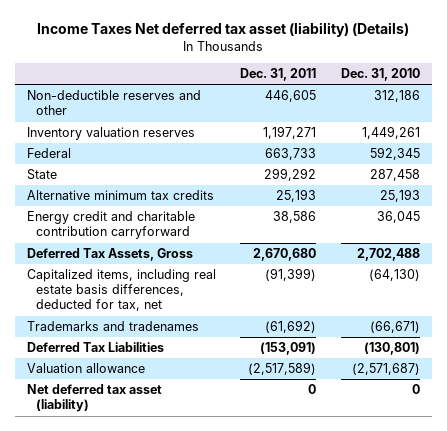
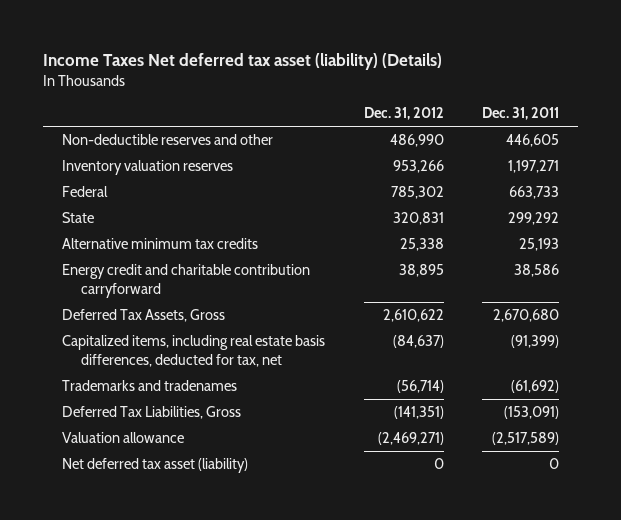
[340,68,420,82] Dec. 31, 2010 -> none
none -> [363,107,444,121] Dec. 31, 2012
[27,342,165,353] Deferred Tax Liabilities -> [62,406,242,420] Deferred Tax Liabilities, Gross

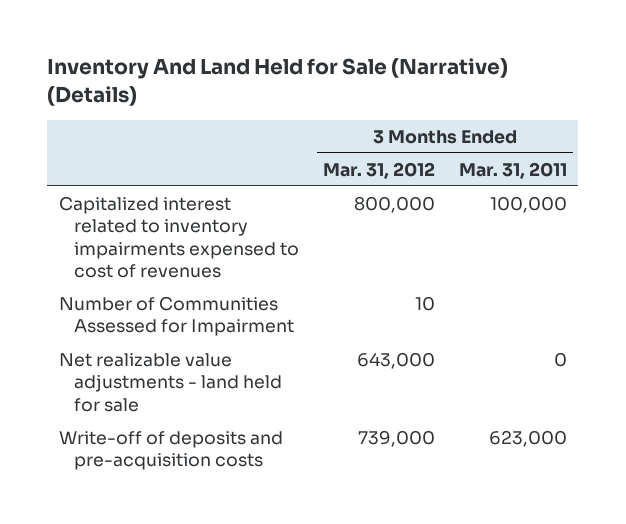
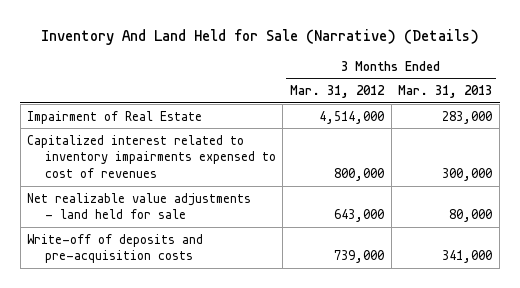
[458,161,567,179] Mar. 31, 2011 -> none
none -> [398,85,493,99] Mar. 31, 2013
none -> [27,110,203,124] Impairment of Real Estate
[58,295,295,337] Number of Communities Assessed for Impairment -> none

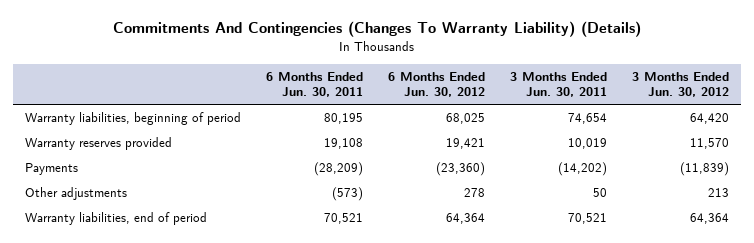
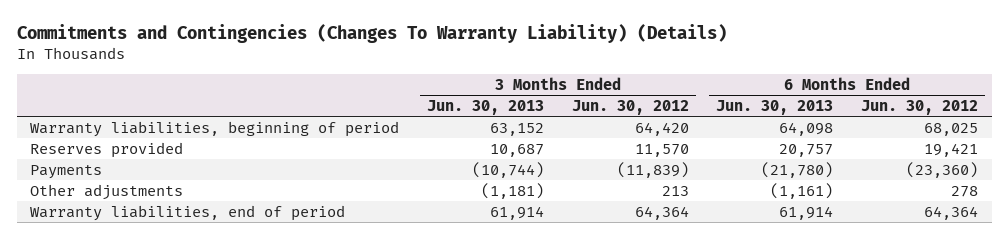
[112,21,641,38] Commitments And Contingencies (Changes To Warranty Liability) (Details) -> [16,24,727,44] Commitments and Contingencies (Changes To Warranty Liability) (Details)
[266,71,364,98] 6 Months Ended Jun. 30, 2011 -> none
[509,71,607,98] 3 Months Ended Jun. 30, 2011 -> none
none -> [427,100,545,116] Jun. 30, 2013
none -> [716,100,834,116] Jun. 30, 2013
[25,136,173,150] Warranty reserves provided -> [30,141,184,158] Reserves provided

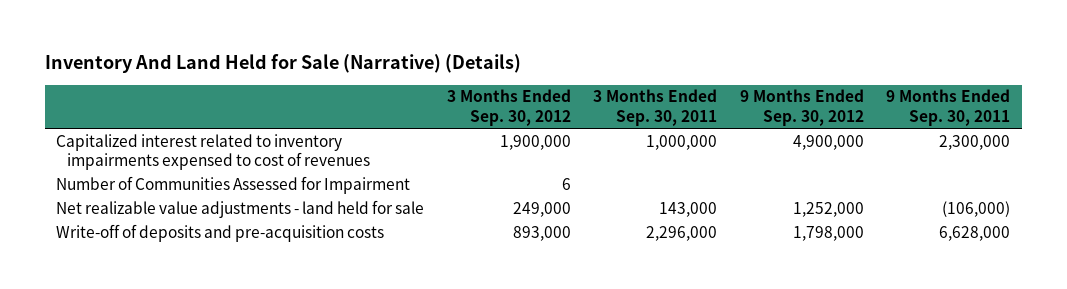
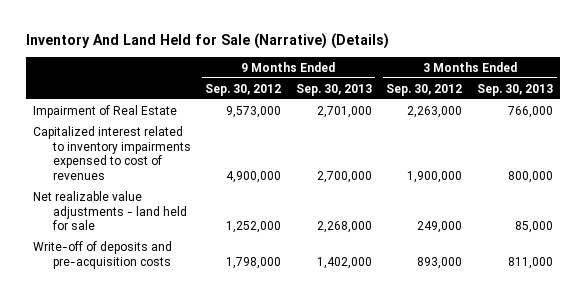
[593,89,718,126] 3 Months Ended Sep. 30, 2011 -> none
[886,89,1011,126] 9 Months Ended Sep. 30, 2011 -> none
none -> [295,83,372,96] Sep. 30, 2013
none -> [477,83,554,96] Sep. 30, 2013
none -> [33,104,178,118] Impairment of Real Estate
[56,175,411,194] Number of Communities Assessed for Impairment -> none

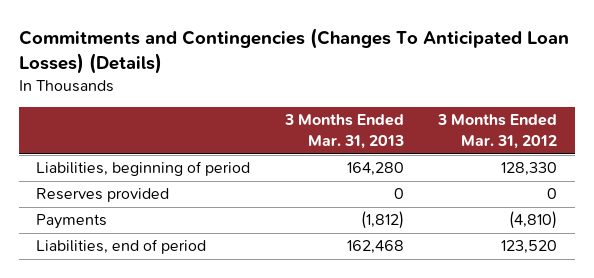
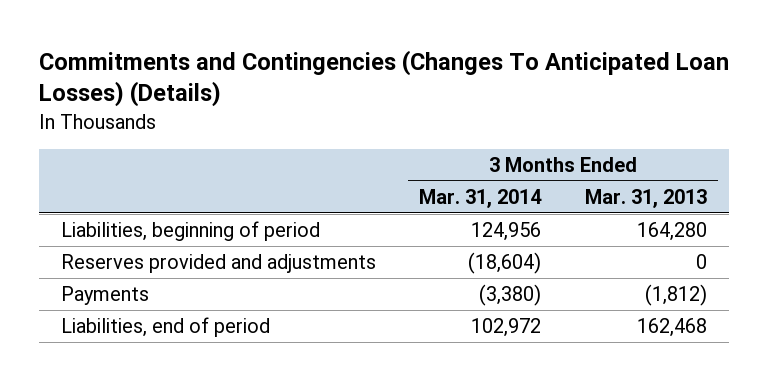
[437,114,558,150] 3 Months Ended Mar. 31, 2012 -> none
none -> [419,188,543,208] Mar. 31, 2014
[36,188,170,203] Reserves provided -> [60,254,376,274] Reserves provided and adjustments

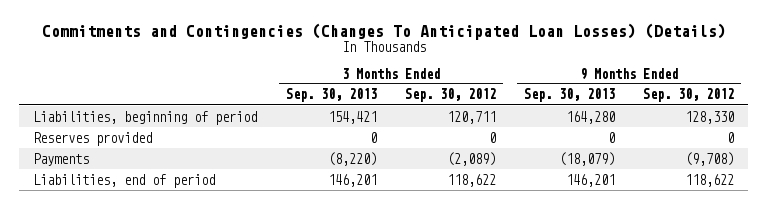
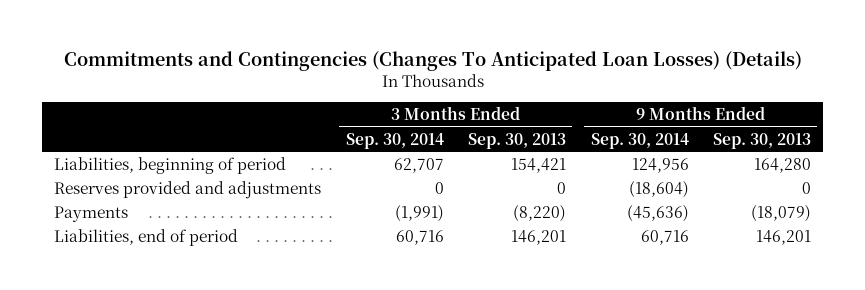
[404,88,496,103] Sep. 30, 2012 -> none
[643,88,735,103] Sep. 30, 2012 -> none
none -> [345,132,444,149] Sep. 30, 2014
none -> [590,132,689,149] Sep. 30, 2014
[33,131,153,146] Reserves provided -> [53,180,321,199] Reserves provided and adjustments

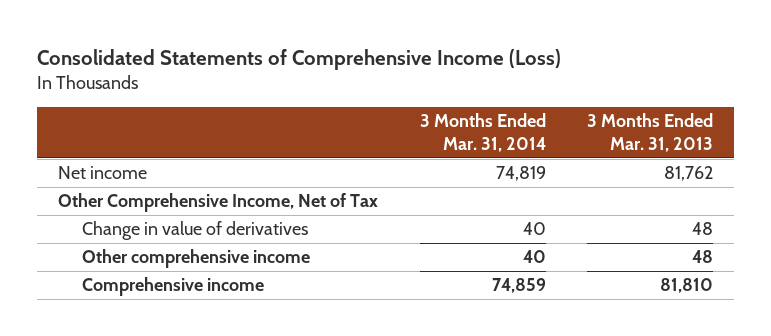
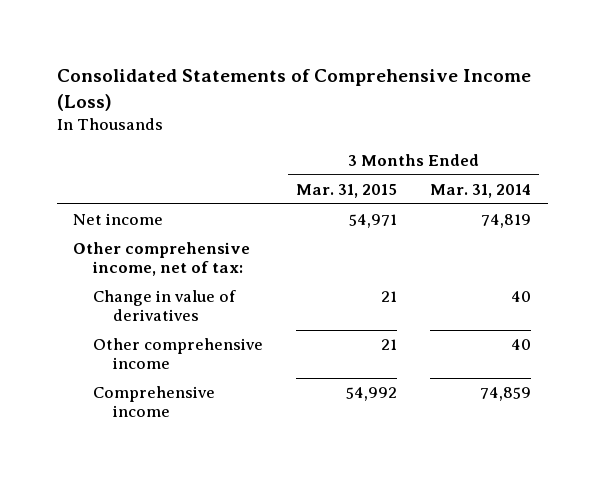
[587,112,714,152] 3 Months Ended Mar. 31, 2013 -> none
none -> [296,183,398,198] Mar. 31, 2015
[57,193,378,213] Other Comprehensive Income, Net of Tax -> [73,241,251,276] Other comprehensive income, net of tax:

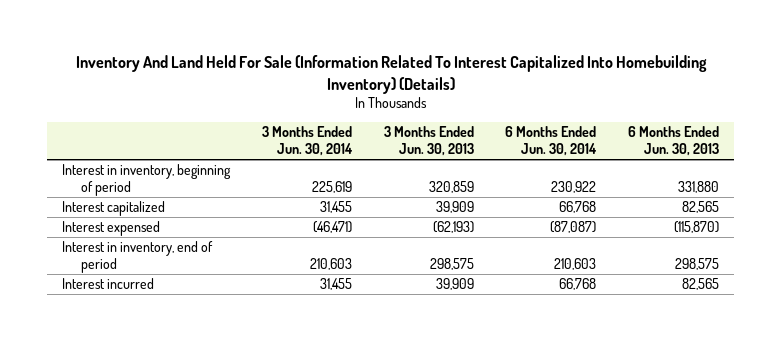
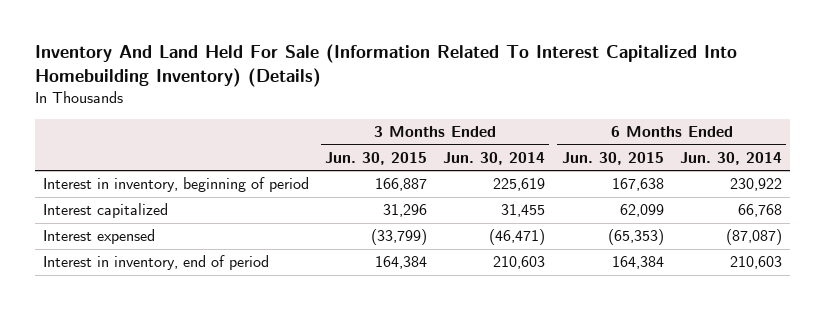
[383,126,474,157] 3 Months Ended Jun. 30, 2013 -> none
[627,126,719,157] 6 Months Ended Jun. 30, 2013 -> none
none -> [324,151,427,165] Jun. 30, 2015
none -> [561,151,664,165] Jun. 30, 2015
[62,278,155,290] Interest incurred -> none

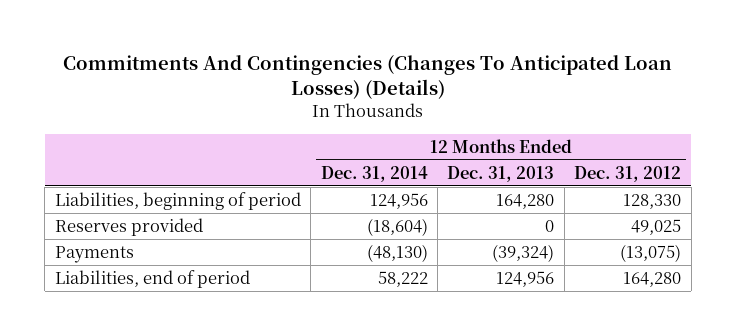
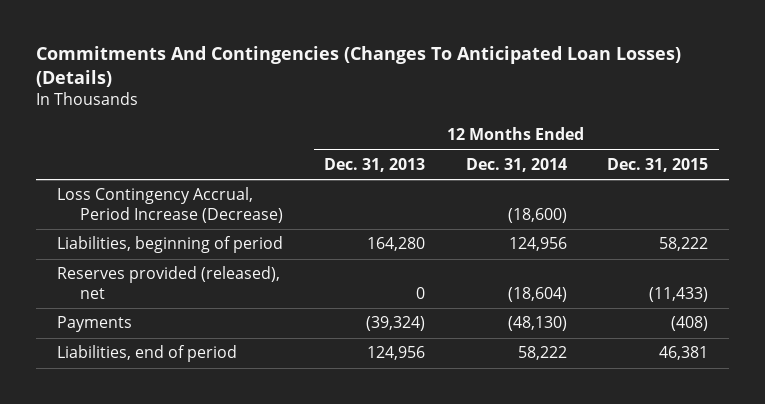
[574,165,682,182] Dec. 31, 2012 -> none
none -> [607,157,709,172] Dec. 31, 2015
none -> [56,187,284,223] Loss Contingency Accrual, Period Increase (Decrease)
[54,218,203,237] Reserves provided -> [56,266,280,299] Reserves provided (released), net

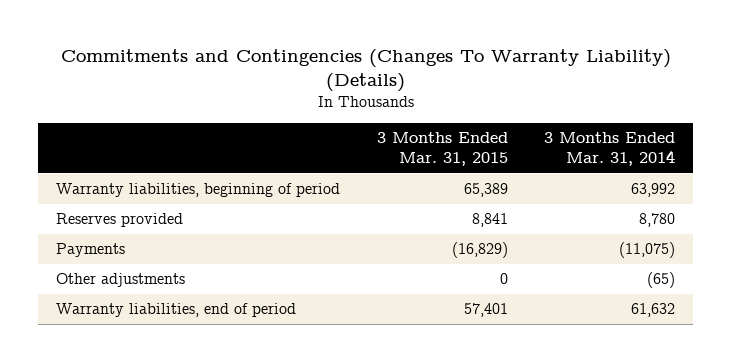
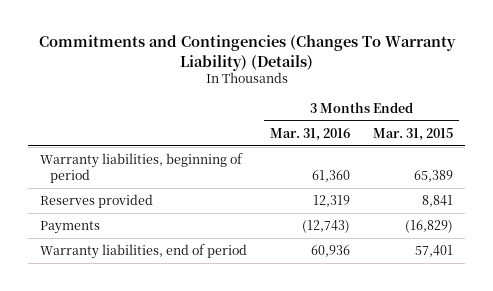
[544,132,676,167] 3 Months Ended Mar. 31, 2014 -> none
none -> [270,127,351,141] Mar. 31, 2016
[56,273,186,288] Other adjustments -> none

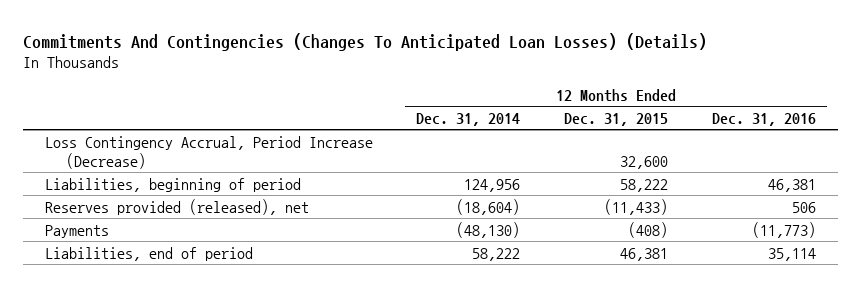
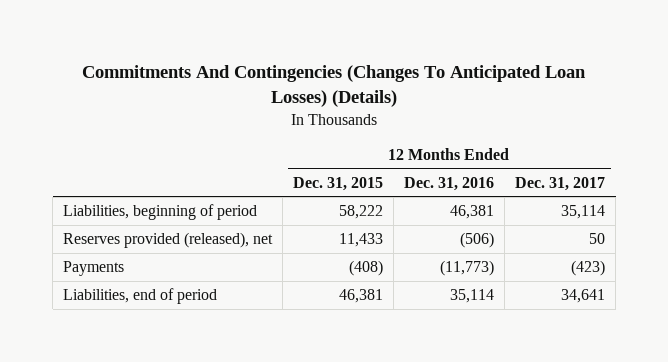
[416,112,521,126] Dec. 31, 2014 -> none
none -> [515,176,606,191] Dec. 31, 2017
[44,135,373,169] Loss Contingency Accrual, Period Increase (Decrease) -> none
[604,198,669,215] (11,433) -> [339,233,384,248] 11,433
[792,201,817,213] 506 -> [460,232,495,249] (506)

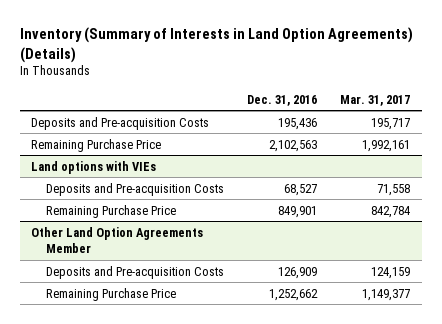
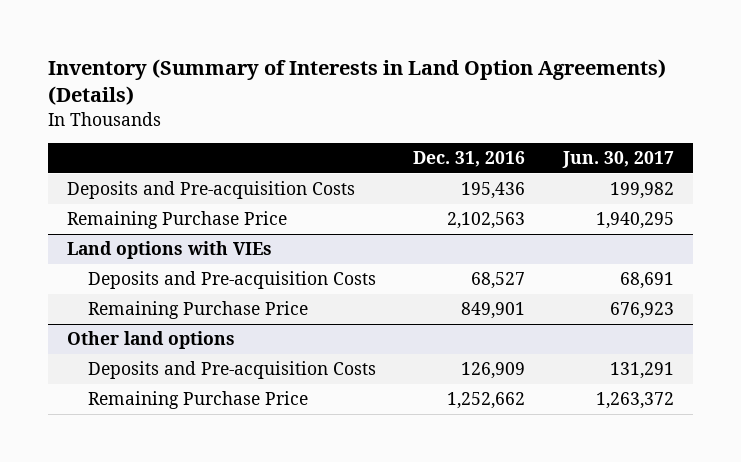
[340,94,411,106] Mar. 31, 2017 -> none
none -> [562,151,675,169] Jun. 30, 2017
[31,226,204,253] Other Land Option Agreements Member -> [66,331,235,350] Other land options

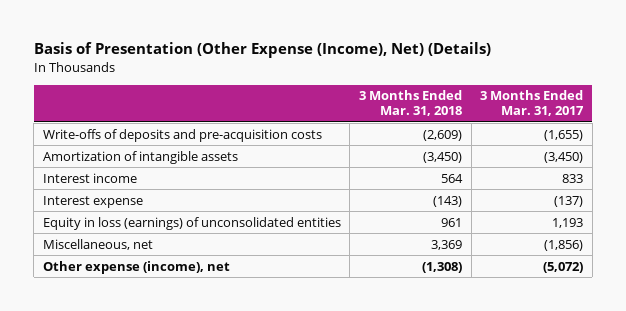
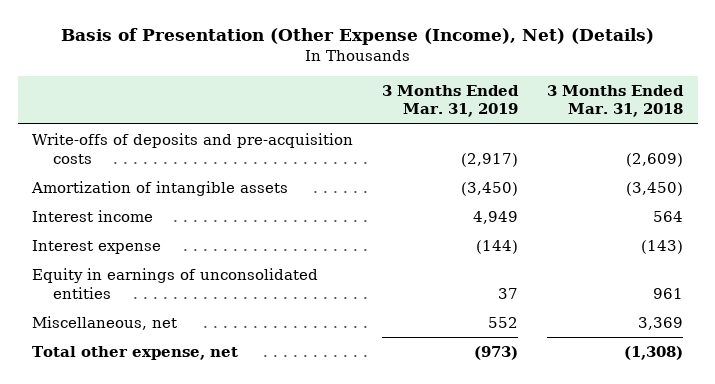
[480,90,585,117] 3 Months Ended Mar. 31, 2017 -> none
none -> [382,84,520,118] 3 Months Ended Mar. 31, 2019
[42,216,341,230] Equity in loss (earnings) of unconsolidated entities -> [32,268,319,299] Equity in earnings of unconsolidated entities
[42,260,230,274] Other expense (income), net -> [32,346,239,361] Total other expense, net

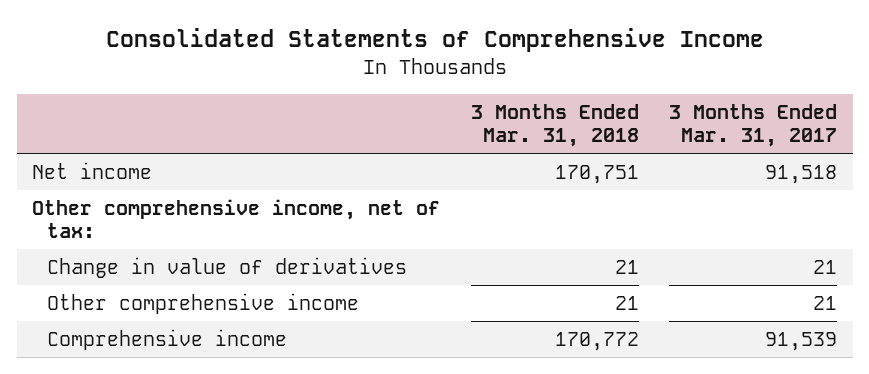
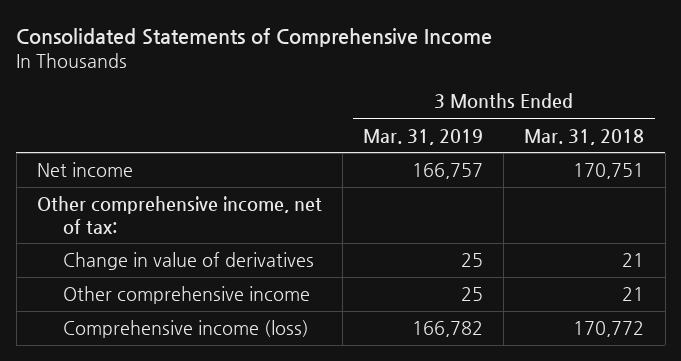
[669,104,838,148] 3 Months Ended Mar. 31, 2017 -> none
none -> [363,128,484,145] Mar. 31, 2019
[46,329,287,351] Comprehensive income -> [62,320,309,339] Comprehensive income (loss)

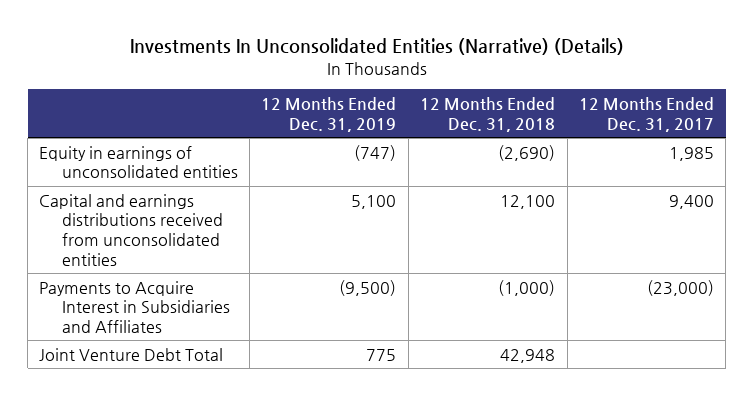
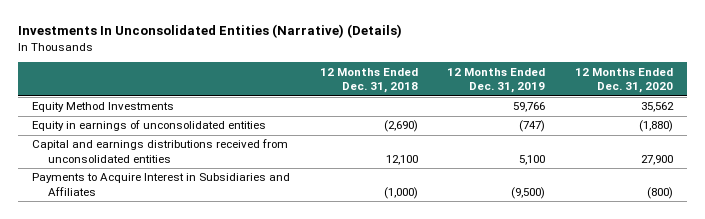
[578,97,714,132] 12 Months Ended Dec. 31, 2017 -> none
none -> [574,67,673,94] 12 Months Ended Dec. 31, 2020
none -> [32,102,175,113] Equity Method Investments
[39,347,224,361] Joint Venture Debt Total -> none

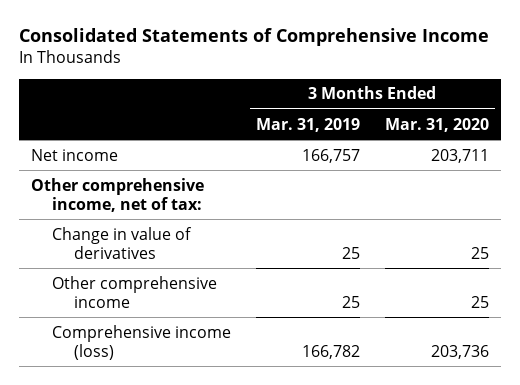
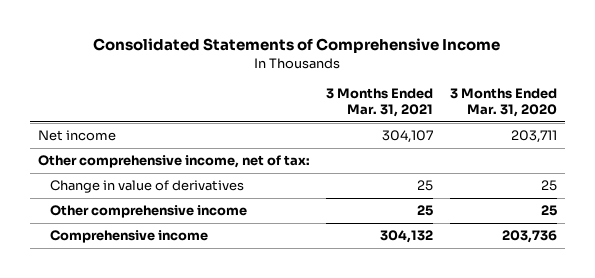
[256,117,361,132] Mar. 31, 2019 -> none
none -> [326,88,434,118] 3 Months Ended Mar. 31, 2021
[52,324,232,360] Comprehensive income (loss) -> [49,230,208,244] Comprehensive income

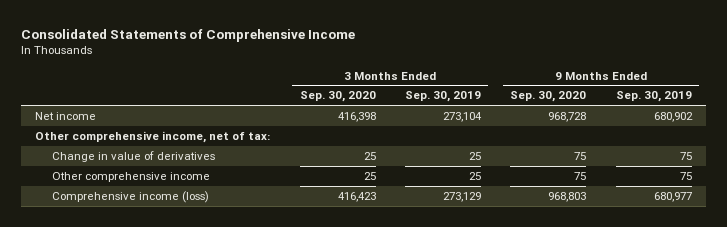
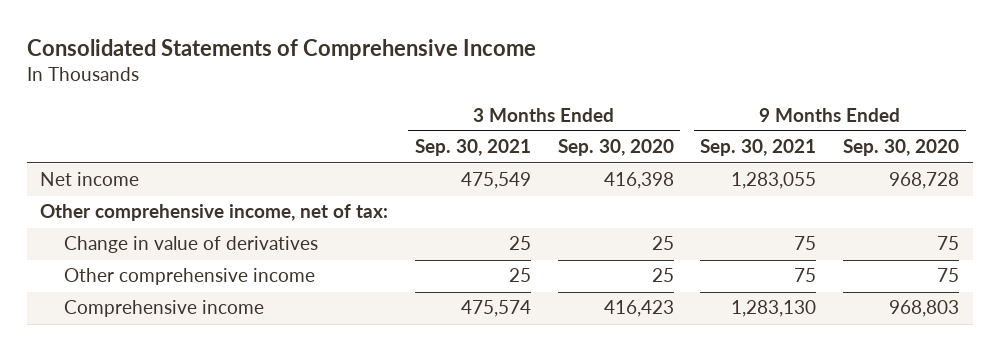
[405,91,482,103] Sep. 30, 2019 -> none
[615,91,692,103] Sep. 30, 2019 -> none
none -> [414,139,531,157] Sep. 30, 2021
none -> [700,139,817,157] Sep. 30, 2021
[52,190,210,203] Comprehensive income (loss) -> [64,300,265,318] Comprehensive income

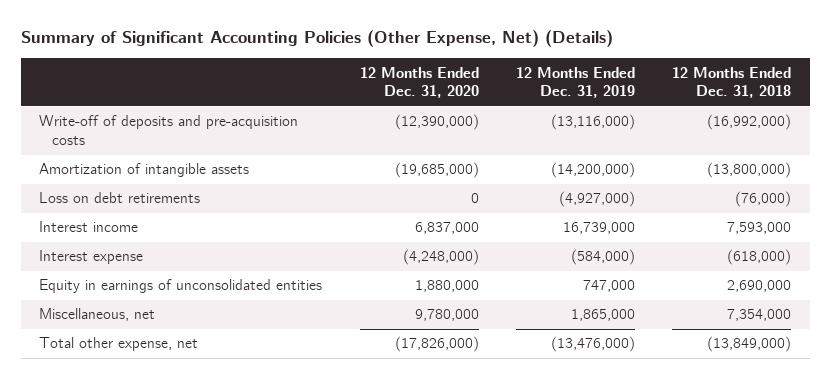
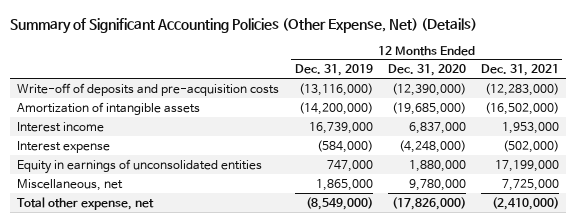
[672,66,792,99] 12 Months Ended Dec. 31, 2018 -> none
none -> [480,64,559,77] Dec. 31, 2021
[39,192,201,204] Loss on debt retirements -> none
[550,336,635,353] (13,476,000) -> [305,196,373,210] (8,549,000)

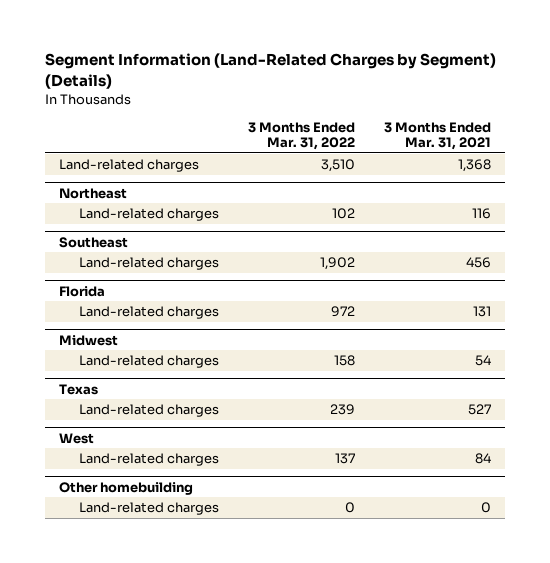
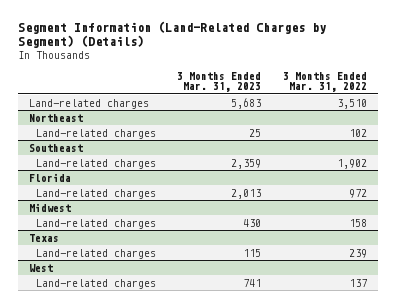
[383,121,491,151] 3 Months Ended Mar. 31, 2021 -> none
none -> [177,71,262,93] 3 Months Ended Mar. 31, 2023
[59,481,194,495] Other homebuilding -> none
[79,502,220,516] Land-related charges -> none

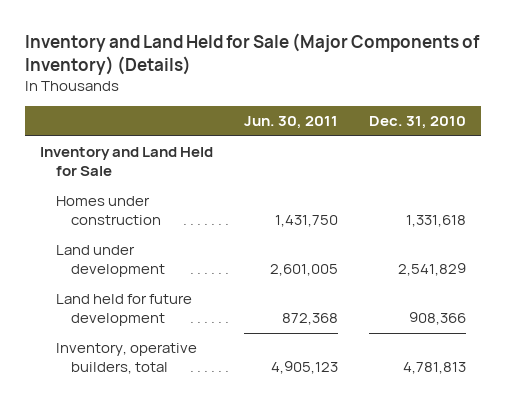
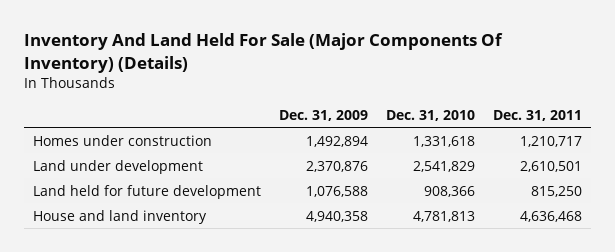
[25,33,481,76] Inventory and Land Held for Sale (Major Components of Inventory) (Details) -> [24,33,504,73] Inventory And Land Held For Sale (Major Components Of Inventory) (Details)
[244,116,339,130] Jun. 30, 2011 -> none
none -> [279,109,369,121] Dec. 31, 2009
none -> [492,109,582,121] Dec. 31, 2011
[40,147,214,177] Inventory and Land Held for Sale -> none
[55,343,197,375] Inventory, operative builders, total -> [33,209,208,224] House and land inventory

